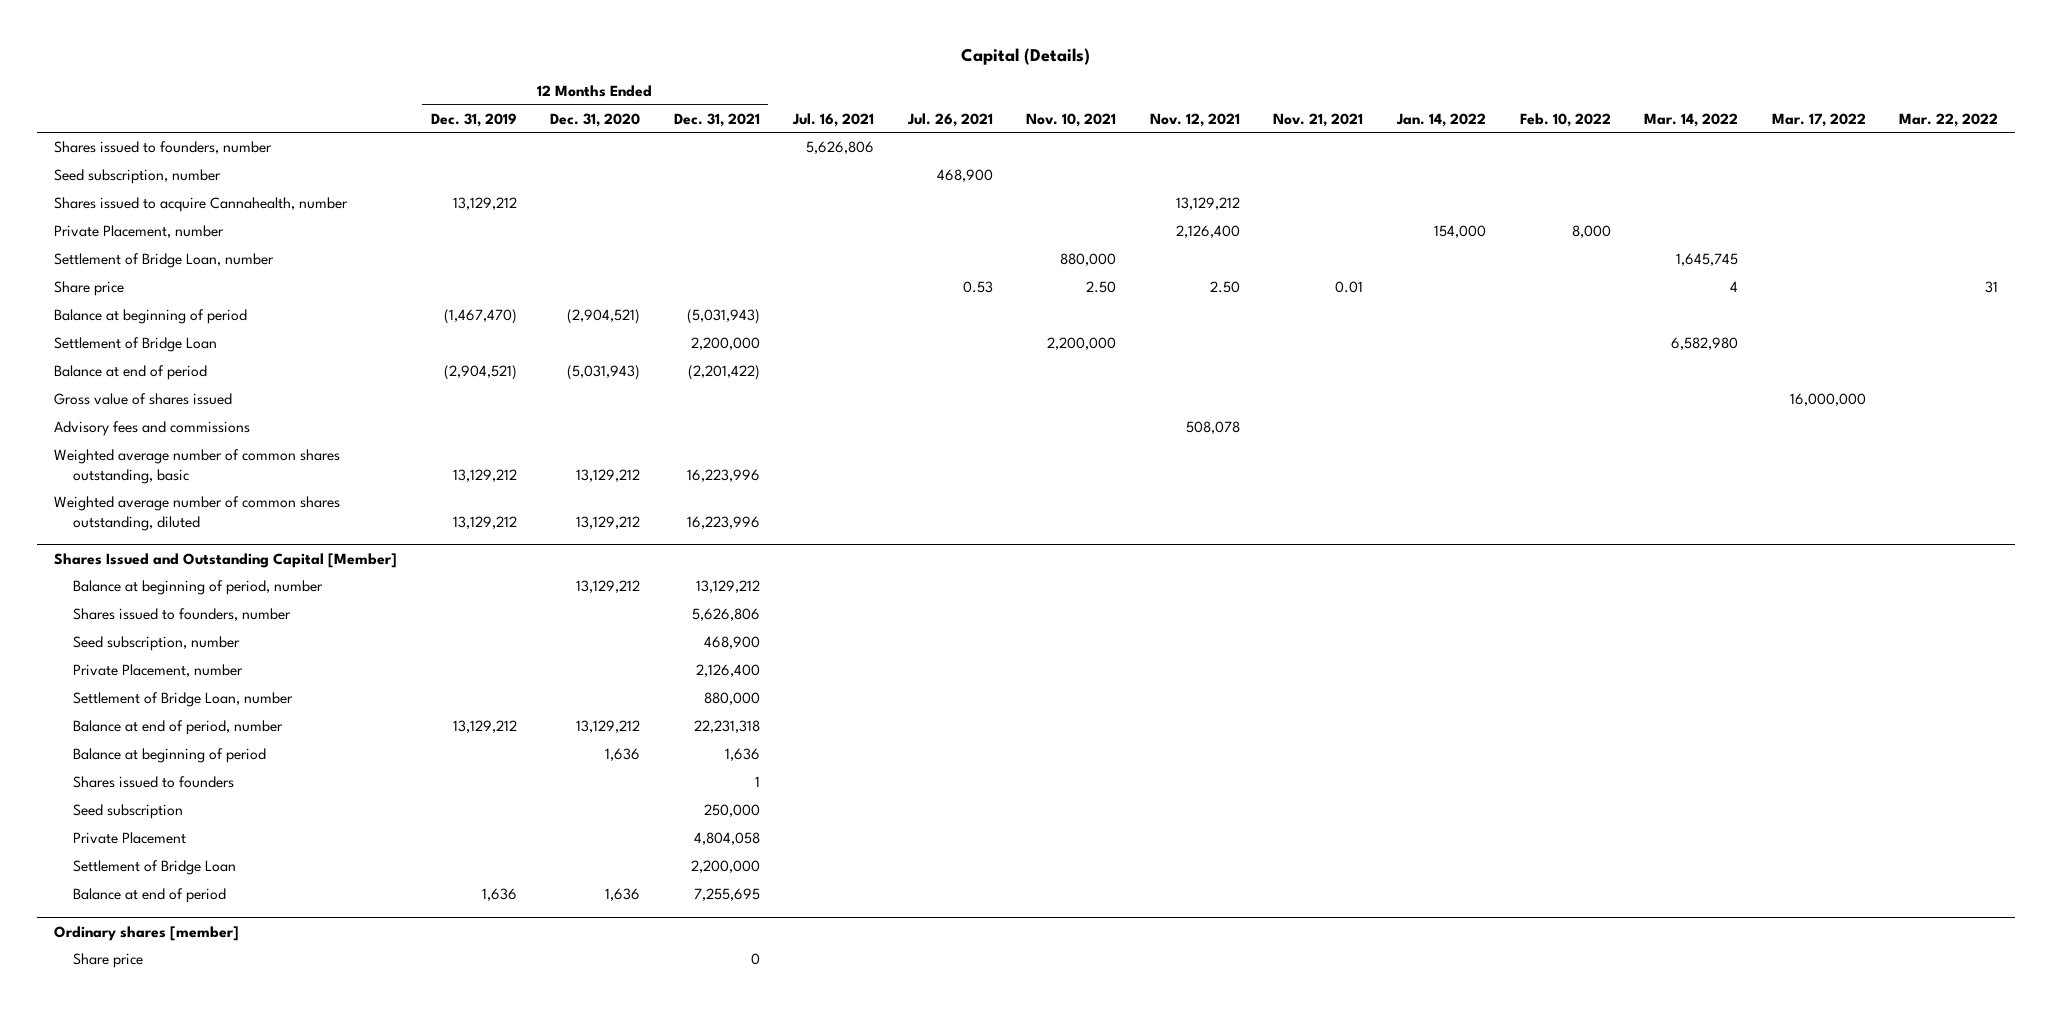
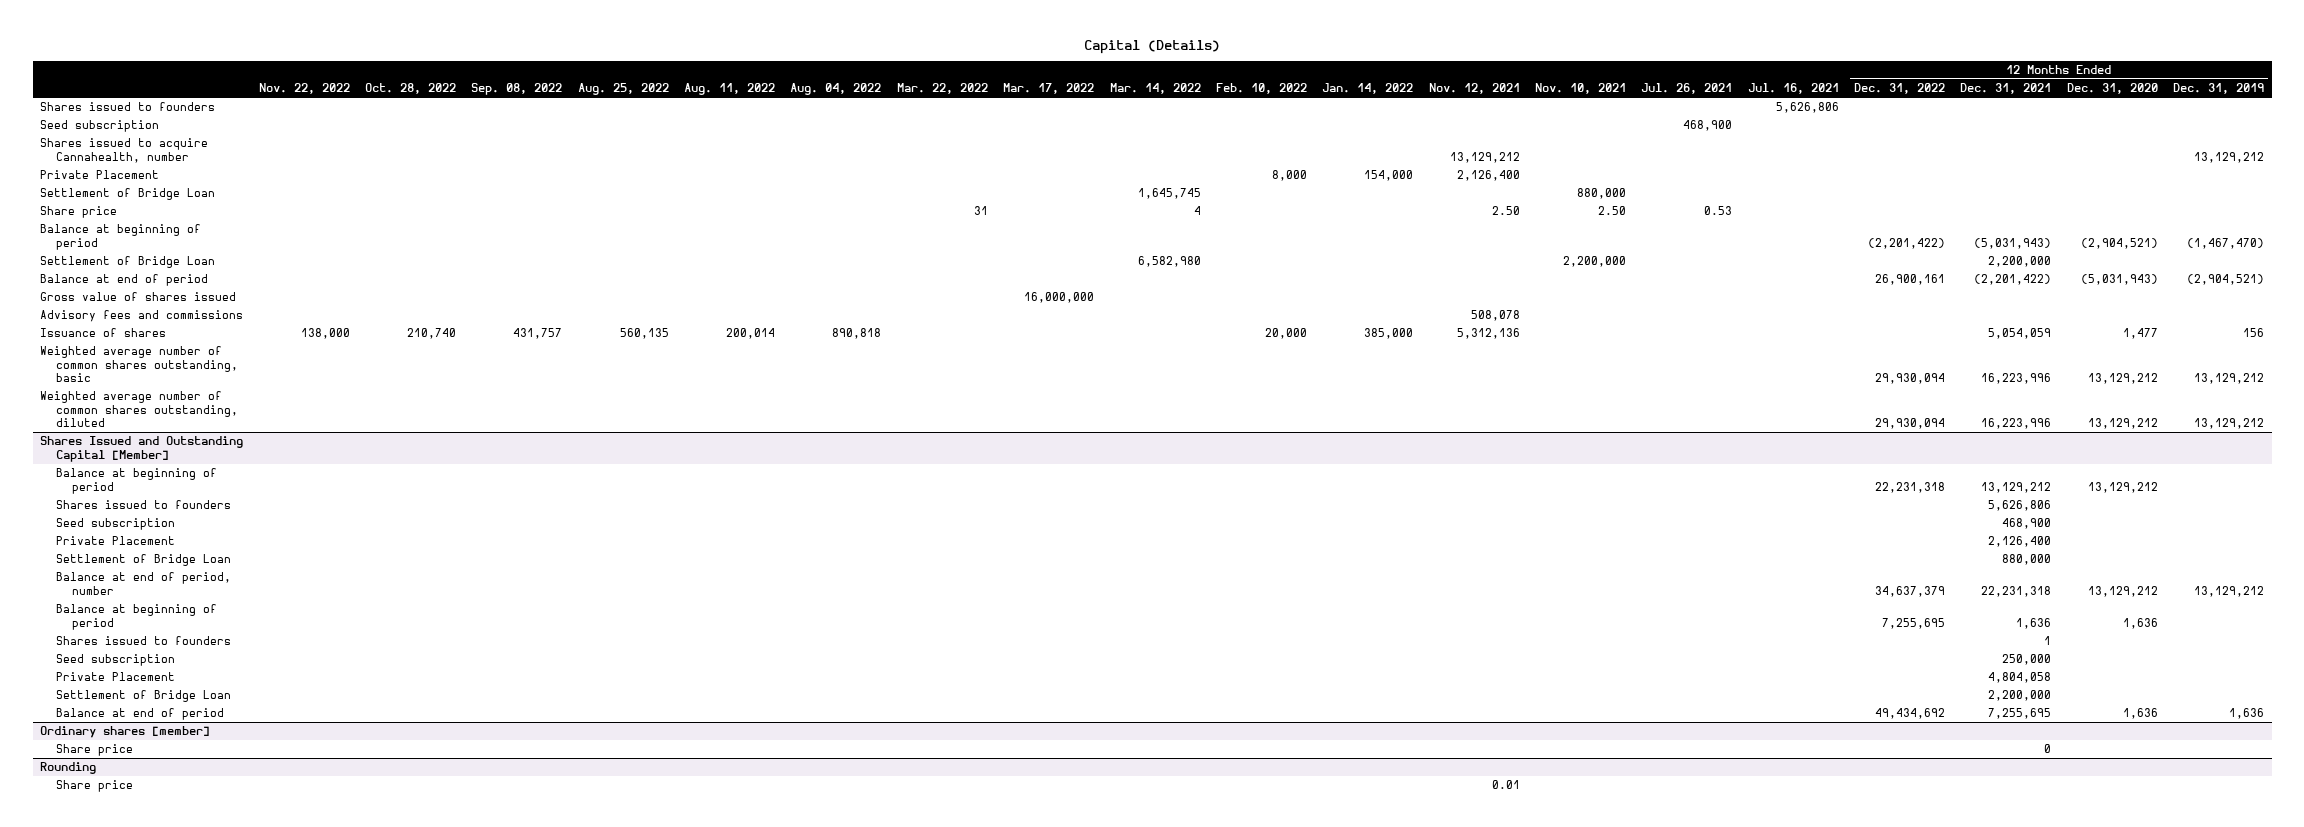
[1273,112,1364,127] Nov. 21, 2021 -> none
none -> [258,83,350,95] Nov. 22, 2022
none -> [365,83,457,95] Oct. 28, 2022
none -> [471,83,563,96] Sep. 08, 2022
none -> [577,83,669,96] Aug. 25, 2022
none -> [684,83,776,96] Aug. 11, 2022
none -> [790,83,882,96] Aug. 04, 2022
none -> [1853,83,1945,95] Dec. 31, 2022
[54,140,273,154] Shares issued to founders, number -> [40,102,216,112] Shares issued to founders
[54,168,222,184] Seed subscription, number -> [40,120,160,133] Seed subscription
[54,224,225,238] Private Placement, number -> [40,170,160,180] Private Placement
[54,252,275,268] Settlement of Bridge Loan, number -> [40,188,216,201] Settlement of Bridge Loan
none -> [40,328,167,338] Issuance of shares
[72,579,323,595] Balance at beginning of period, number -> [56,468,218,494] Balance at beginning of period
[72,607,291,621] Shares issued to founders, number -> [56,500,232,510] Shares issued to founders
[72,635,240,651] Seed subscription, number -> [56,518,176,531] Seed subscription
[72,663,243,677] Private Placement, number -> [56,536,176,546] Private Placement
[72,691,293,707] Settlement of Bridge Loan, number -> [56,554,232,567] Settlement of Bridge Loan
none -> [40,762,97,775] Rounding
none -> [56,780,134,793] Share price

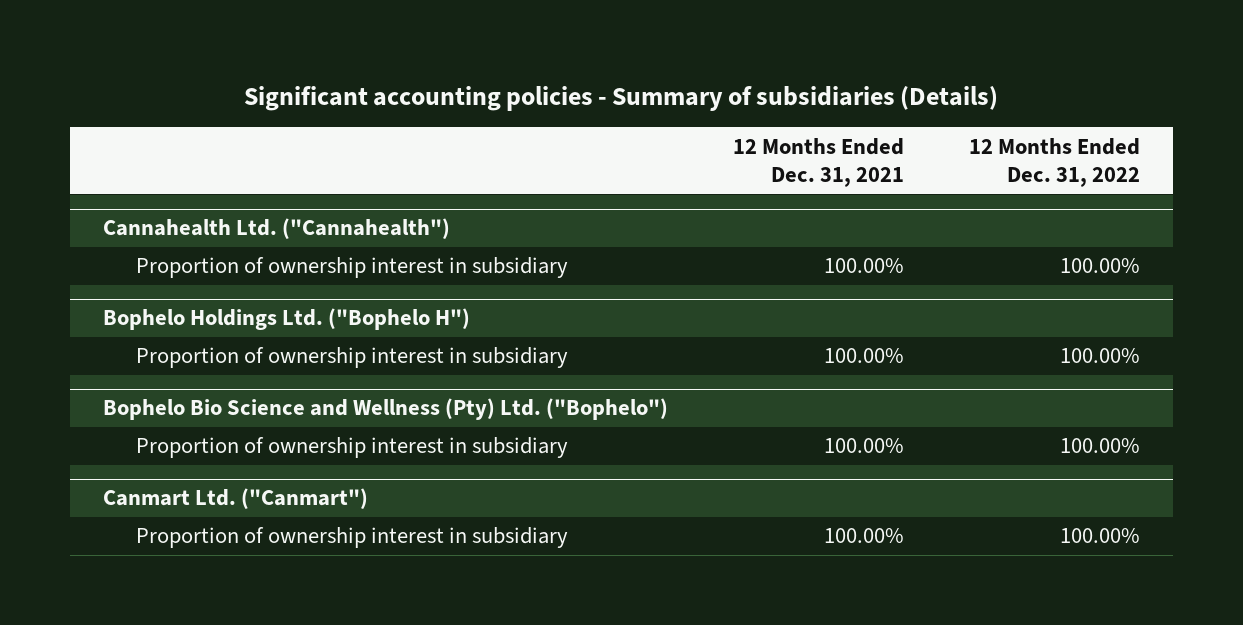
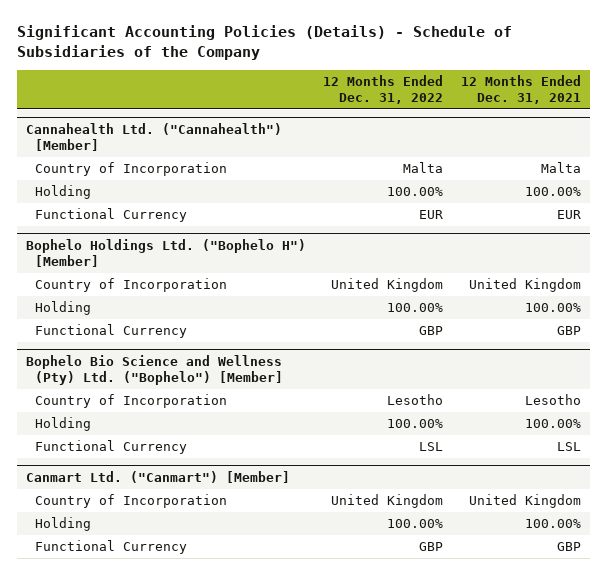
[244,85,999,111] Significant accounting policies - Summary of subsidiaries (Details) -> [16,24,512,60] Significant Accounting Policies (Details) - Schedule of Subsidiaries of the Company
[102,218,450,240] Cannahealth Ltd. ("Cannahealth") -> [25,123,282,151] Cannahealth Ltd. ("Cannahealth") [Member]
none -> [35,162,228,177] Country of Incorporation
[136,257,569,279] Proportion of ownership interest in subsidiary -> [35,185,92,200] Holding
none -> [35,208,188,223] Functional Currency
[102,308,470,331] Bophelo Holdings Ltd. ("Bophelo H") -> [25,239,306,267] Bophelo Holdings Ltd. ("Bophelo H") [Member]
none -> [35,278,228,293] Country of Incorporation
[136,347,569,369] Proportion of ownership interest in subsidiary -> [35,301,92,316] Holding
none -> [35,324,188,339] Functional Currency
[102,398,668,421] Bophelo Bio Science and Wellness (Pty) Ltd. ("Bophelo") -> [25,355,284,385] Bophelo Bio Science and Wellness (Pty) Ltd. ("Bophelo") [Member]
none -> [35,394,228,409] Country of Incorporation
[136,437,569,459] Proportion of ownership interest in subsidiary -> [35,417,92,432] Holding
none -> [35,440,188,455] Functional Currency
[102,488,368,510] Canmart Ltd. ("Canmart") -> [25,471,290,484] Canmart Ltd. ("Canmart") [Member]
none -> [35,494,228,509] Country of Incorporation
[136,527,569,549] Proportion of ownership interest in subsidiary -> [35,517,92,532] Holding
none -> [35,540,188,555] Functional Currency

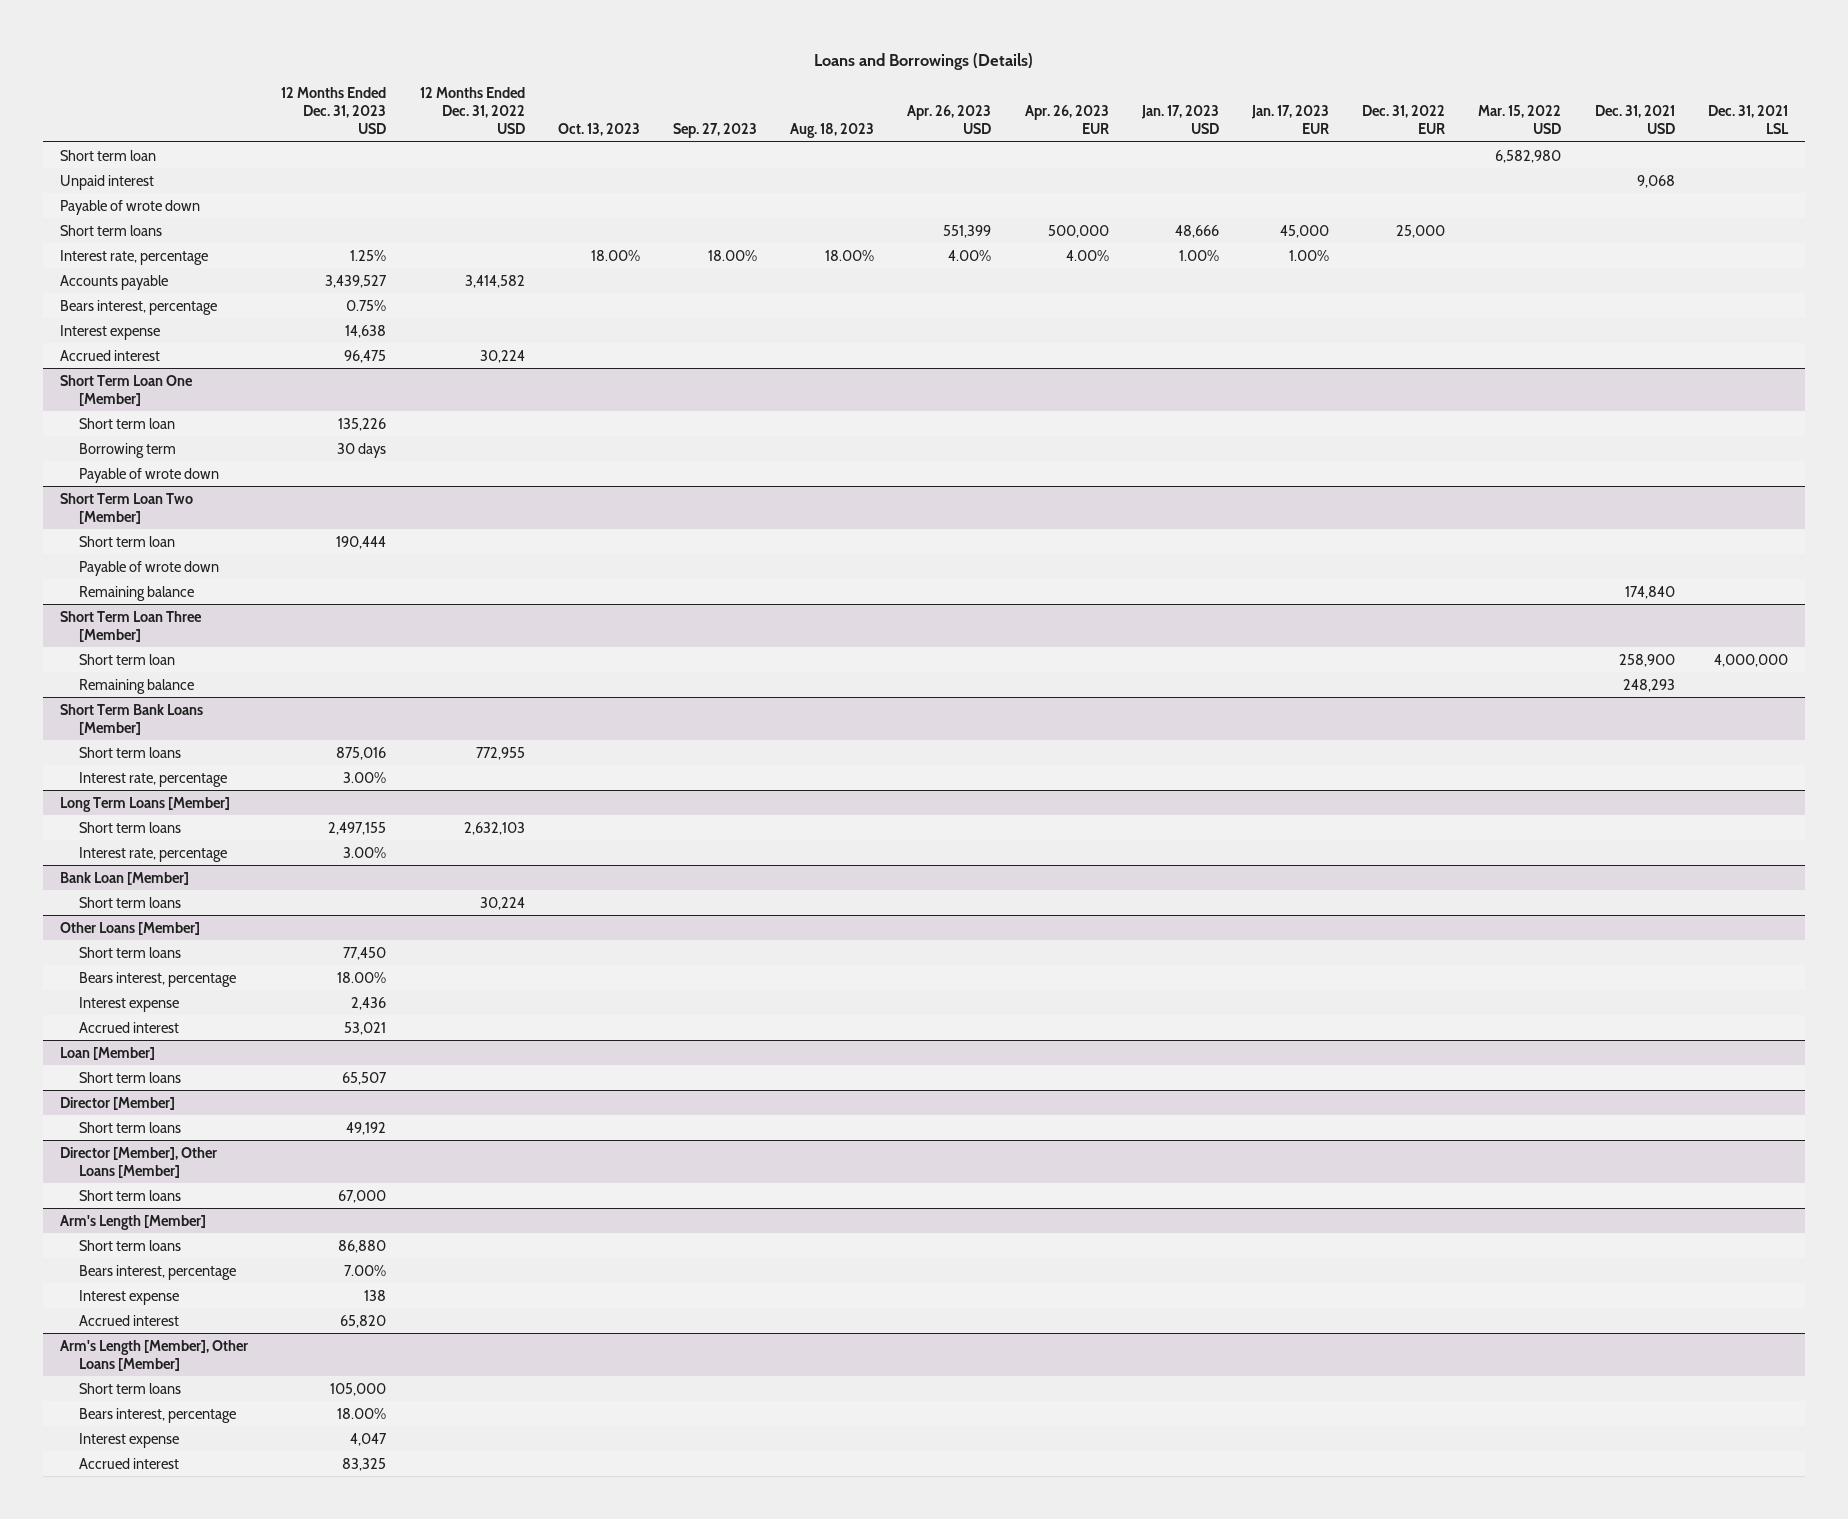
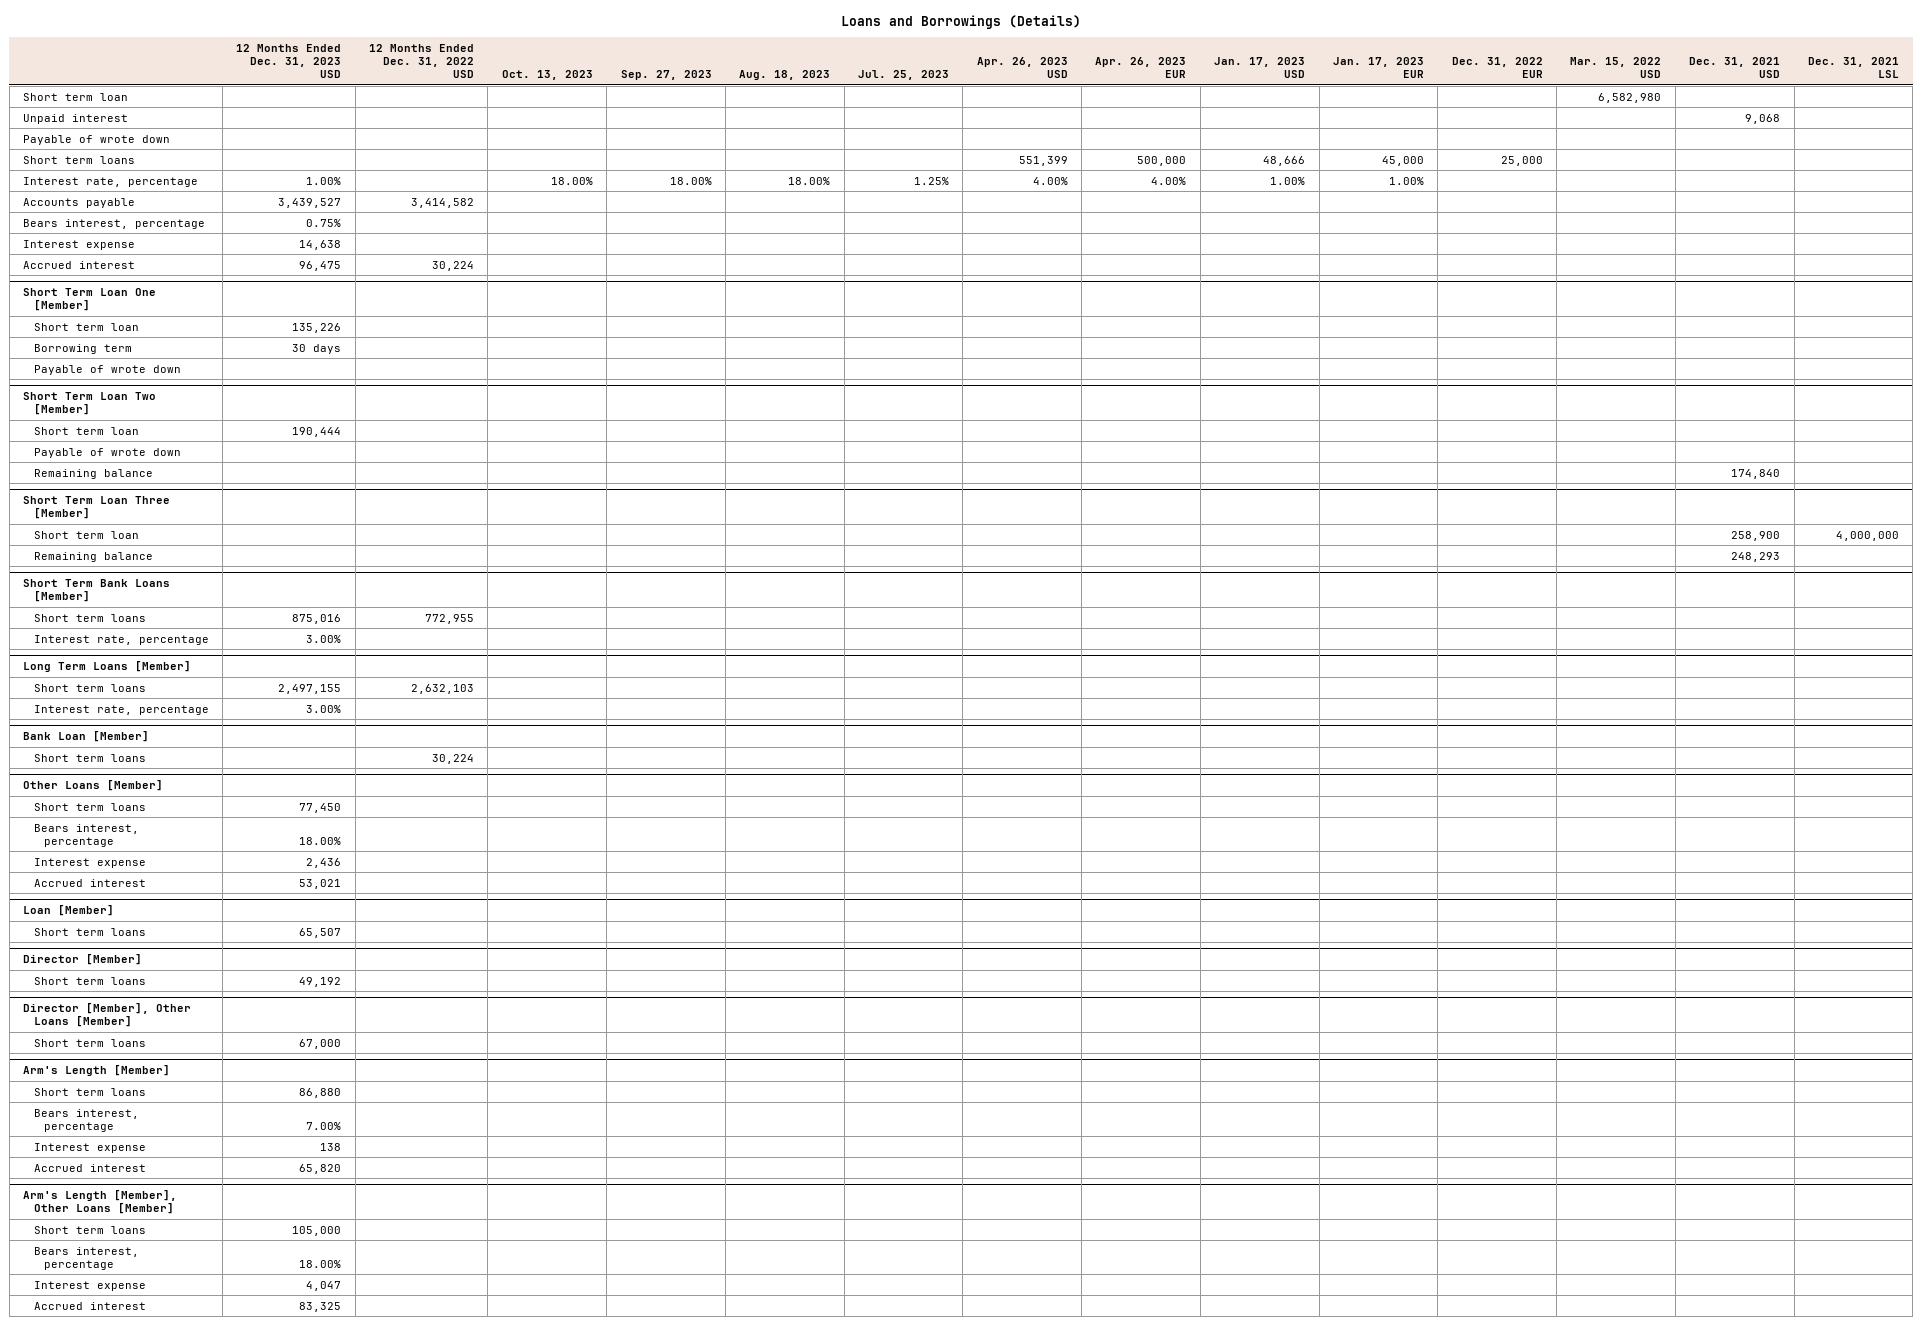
none -> [858,70,950,81] Jul. 25, 2023
[350,249,387,261] 1.25% -> [306,176,342,185] 1.00%

